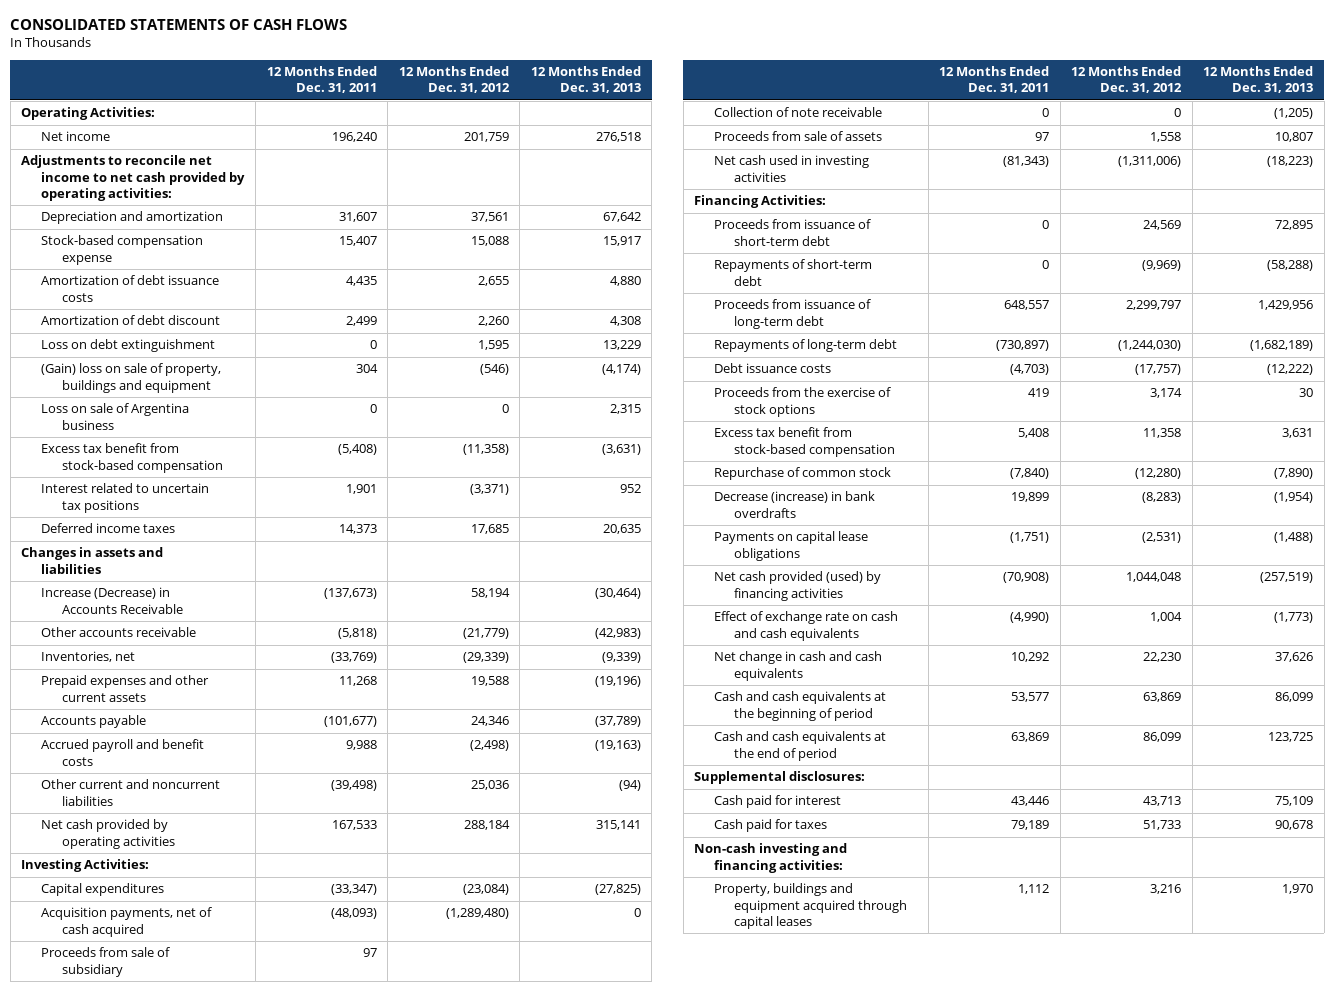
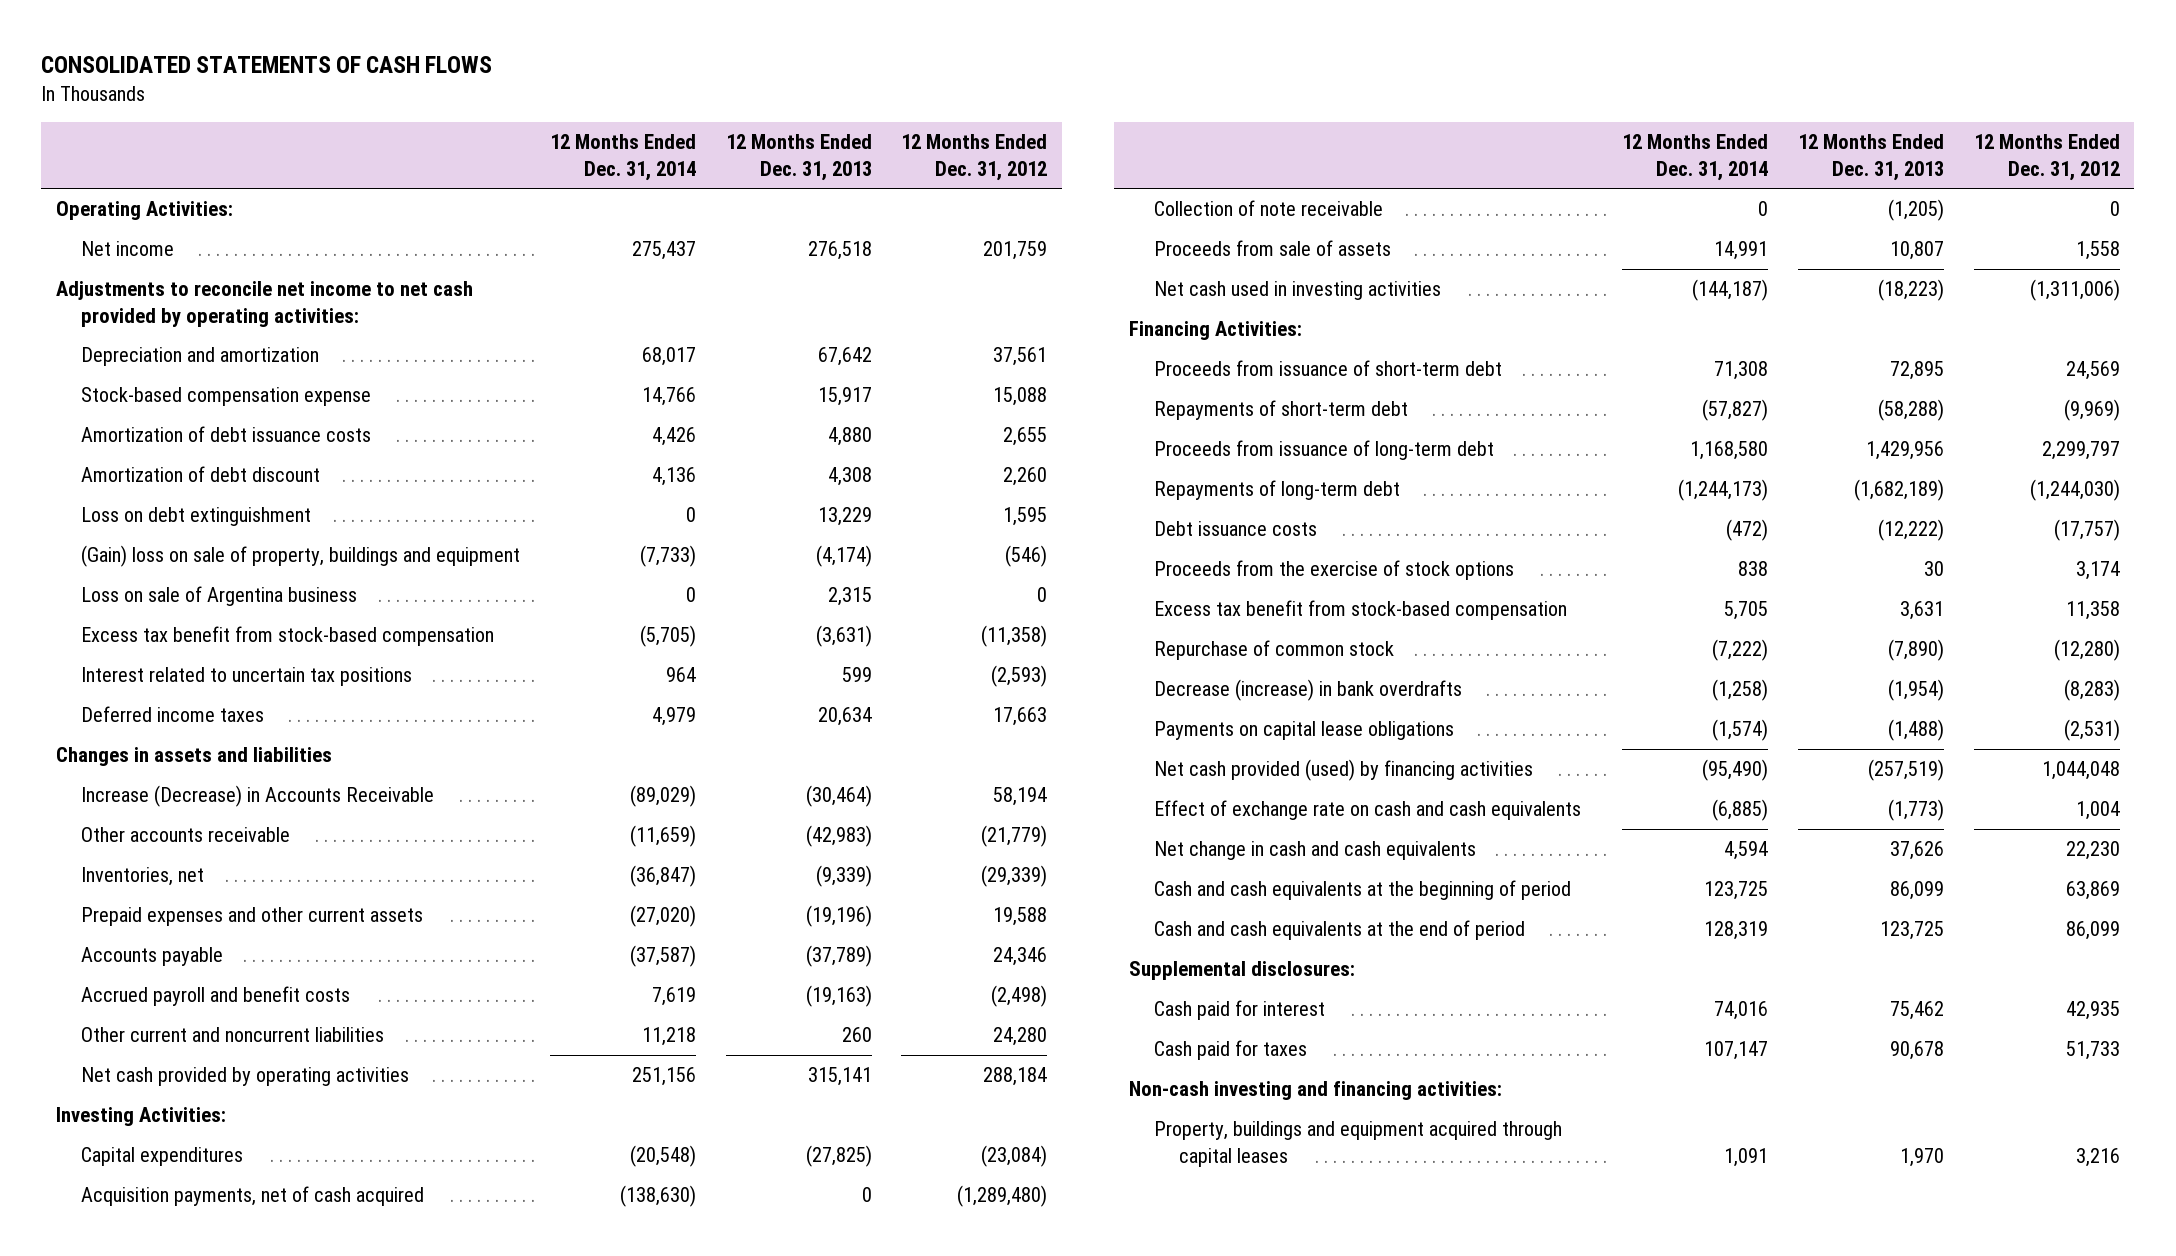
[266,65,377,94] 12 Months Ended Dec. 31, 2011 -> none
none -> [549,133,696,181] 12 Months Ended Dec. 31, 2014
[469,484,509,496] (3,371) -> [991,665,1048,688] (2,593)
[619,484,641,494] 952 -> [841,667,872,683] 599
[470,524,509,535] 17,685 -> [993,707,1048,727] 17,663
[602,524,641,535] 20,635 -> [817,707,872,727] 20,634
[470,780,509,791] 25,036 -> [993,1027,1048,1047] 24,280
[618,780,641,792] (94) -> [841,1027,872,1043] 260
[41,947,171,977] Proceeds from sale of subsidiary -> none
[1143,796,1182,807] 43,713 -> [2065,1001,2120,1021] 42,935
[1275,796,1314,807] 75,109 -> [1889,1001,1944,1021] 75,462

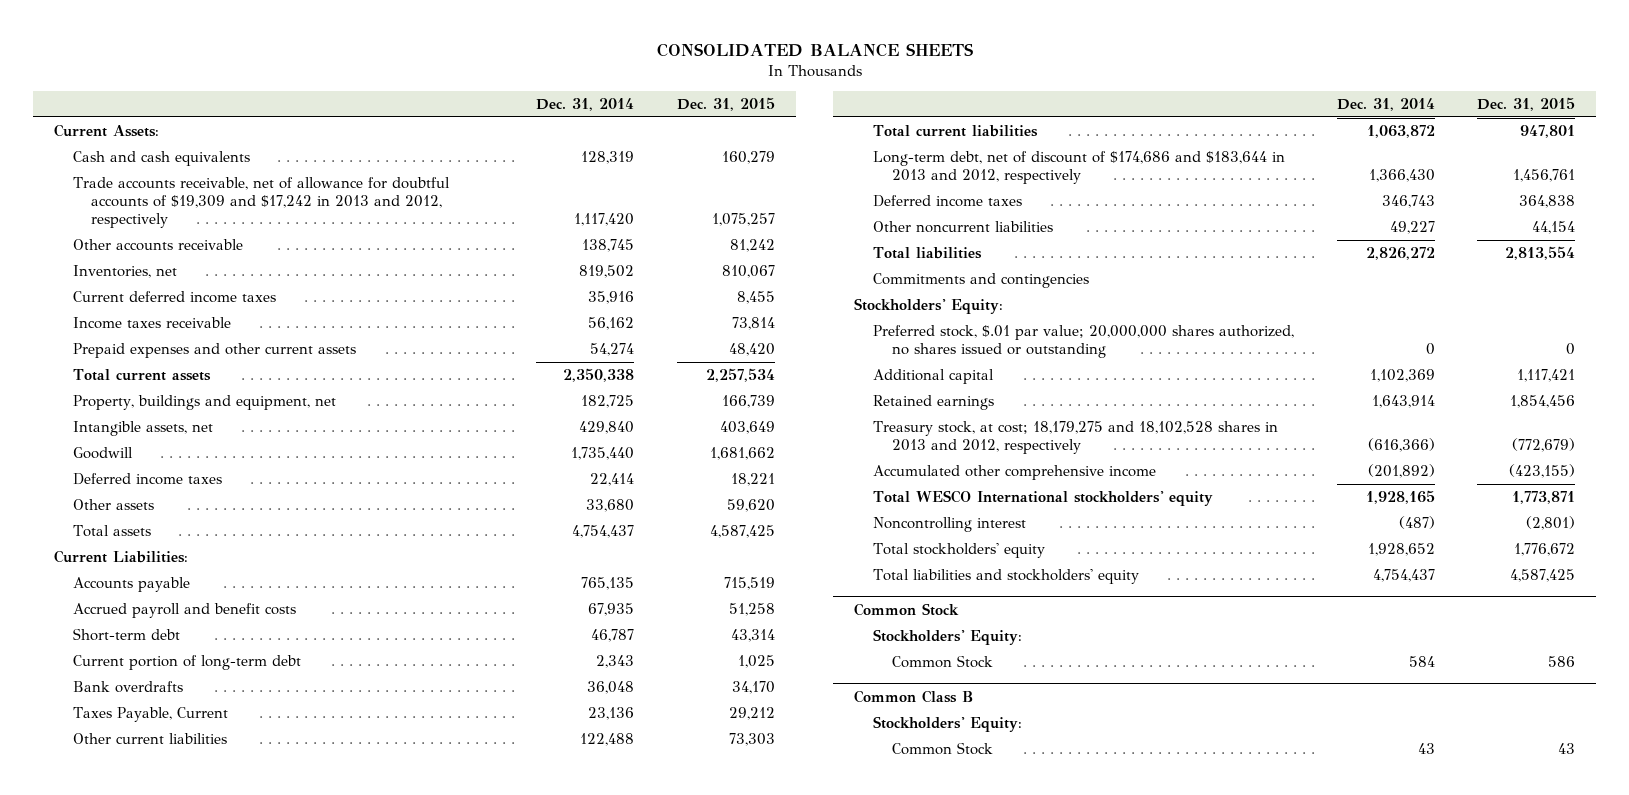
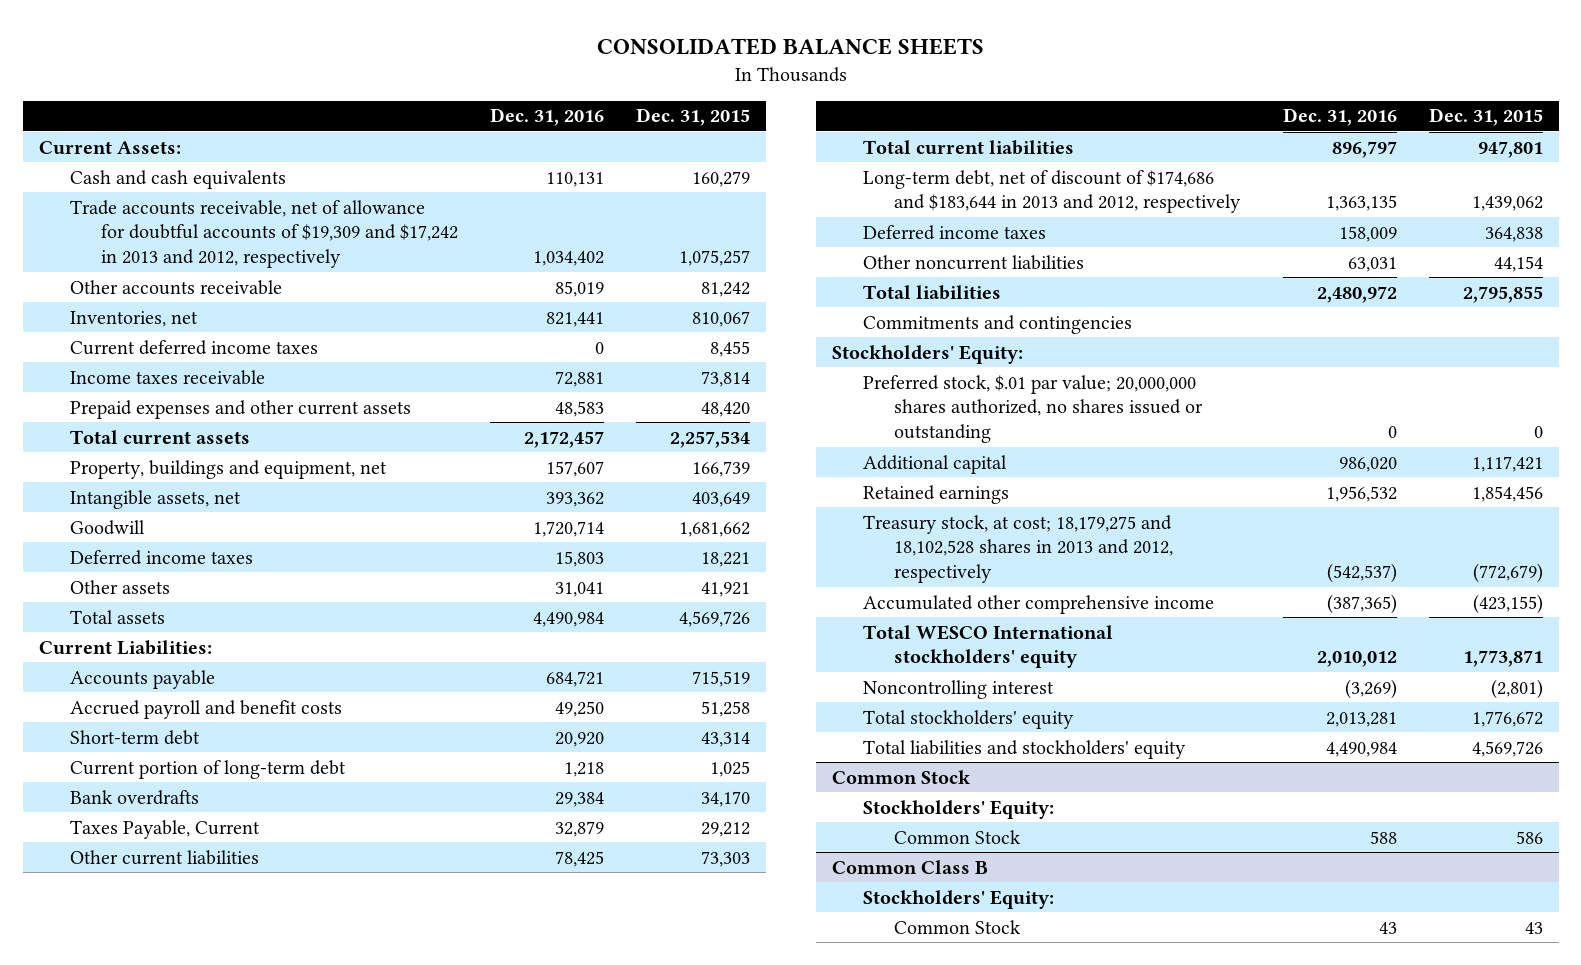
[536,97,635,111] Dec. 31, 2014 -> none
none -> [489,108,604,127] Dec. 31, 2016
[726,498,775,512] 59,620 -> [700,581,750,597] 41,921
[709,524,775,538] 4,587,425 -> [678,610,750,627] 4,569,726
[1513,168,1576,182] 1,456,761 -> [1471,196,1543,212] 1,439,062
[1505,245,1576,260] 2,813,554 -> [1462,285,1543,303] 2,795,855
[1510,568,1576,582] 4,587,425 -> [1471,740,1543,757] 4,569,726

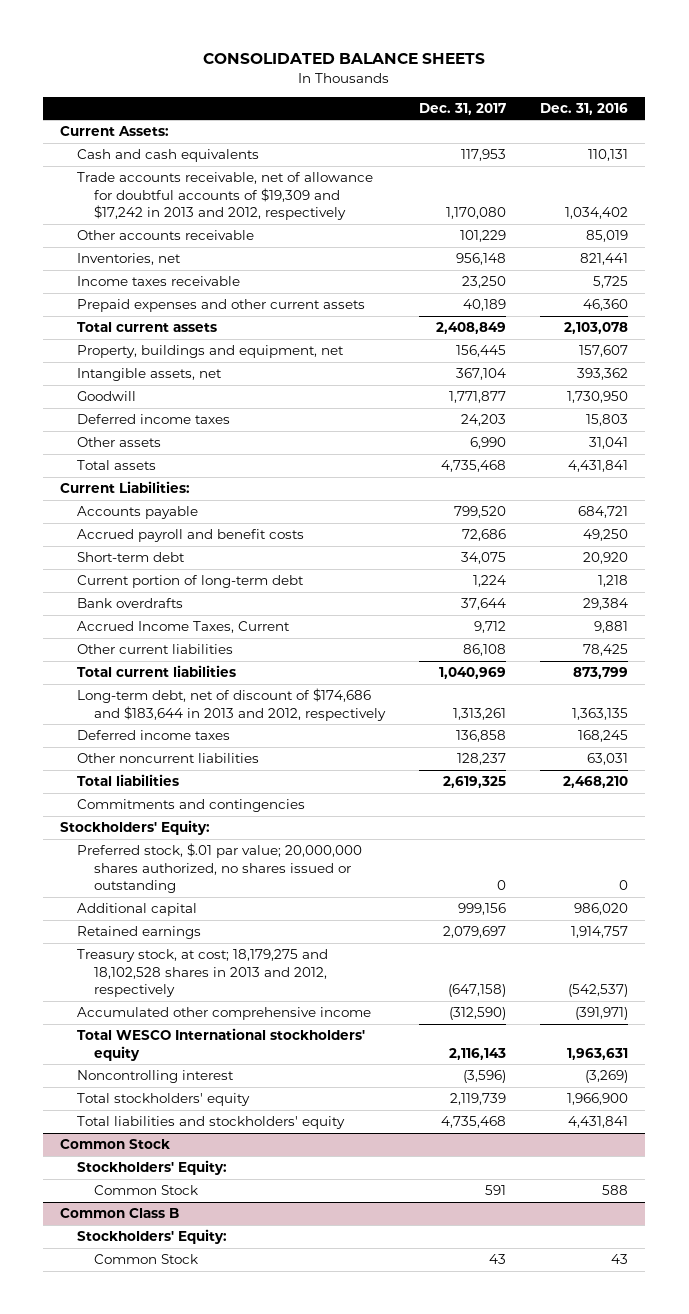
[635,108,750,127] Dec. 31, 2015 -> none
none -> [419,102,507,115] Dec. 31, 2017
[69,339,318,355] Current deferred income taxes -> none
[554,370,604,387] 72,881 -> [593,276,629,289] 5,725
[554,400,604,417] 48,583 -> [583,299,629,312] 46,360
[523,430,604,448] 2,172,457 -> [564,322,629,335] 2,103,078
[532,520,604,537] 1,720,714 -> [567,391,629,404] 1,730,950
[532,611,604,627] 4,490,984 -> [568,460,629,473] 4,431,841
[69,819,260,839] Taxes Payable, Current -> none
none -> [77,621,291,634] Accrued Income Taxes, Current
[1331,140,1397,158] 896,797 -> [573,667,629,680] 873,799
[1338,225,1397,242] 158,009 -> [578,730,629,743] 168,245
[1316,285,1397,303] 2,480,972 -> [563,776,629,789] 2,468,210
[1325,485,1397,502] 1,956,532 -> [571,926,629,939] 1,914,757
[1326,593,1397,614] (387,365) -> [575,1007,629,1021] (391,971)
[1316,651,1397,668] 2,010,012 -> [567,1047,629,1060] 1,963,631
[1325,711,1397,727] 2,013,281 -> [567,1093,629,1106] 1,966,900
[1325,741,1397,757] 4,490,984 -> [568,1116,629,1129] 4,431,841

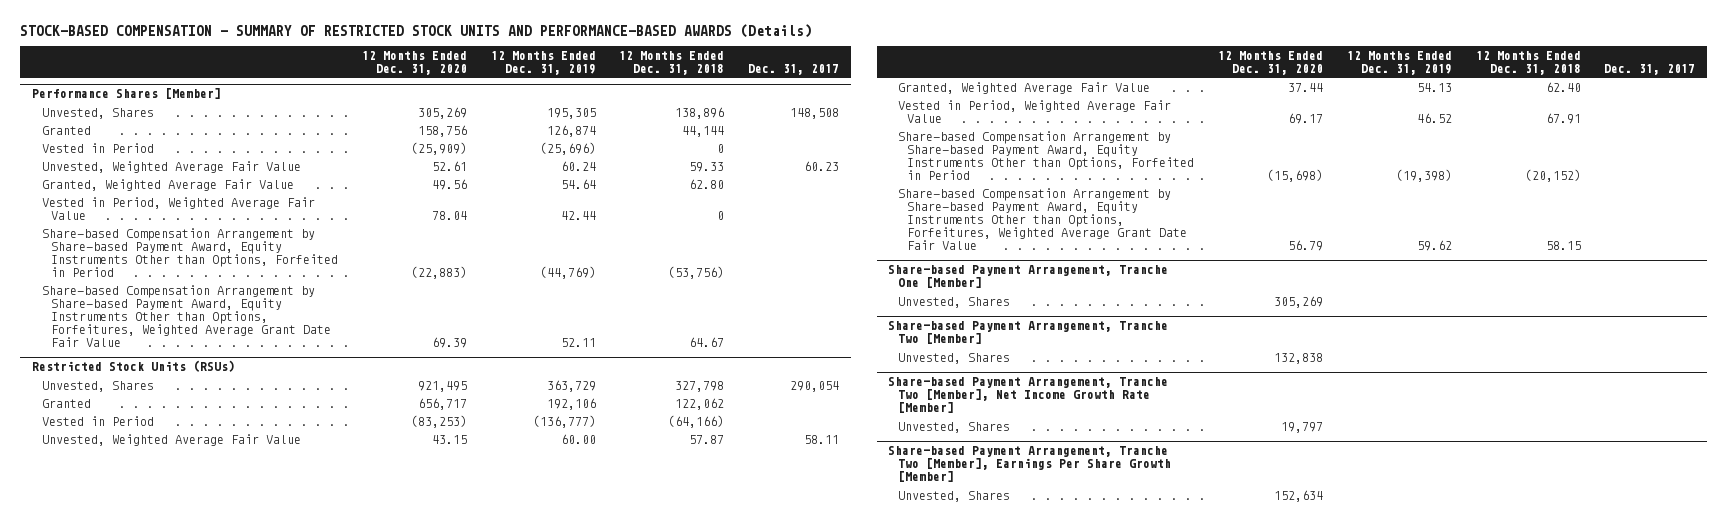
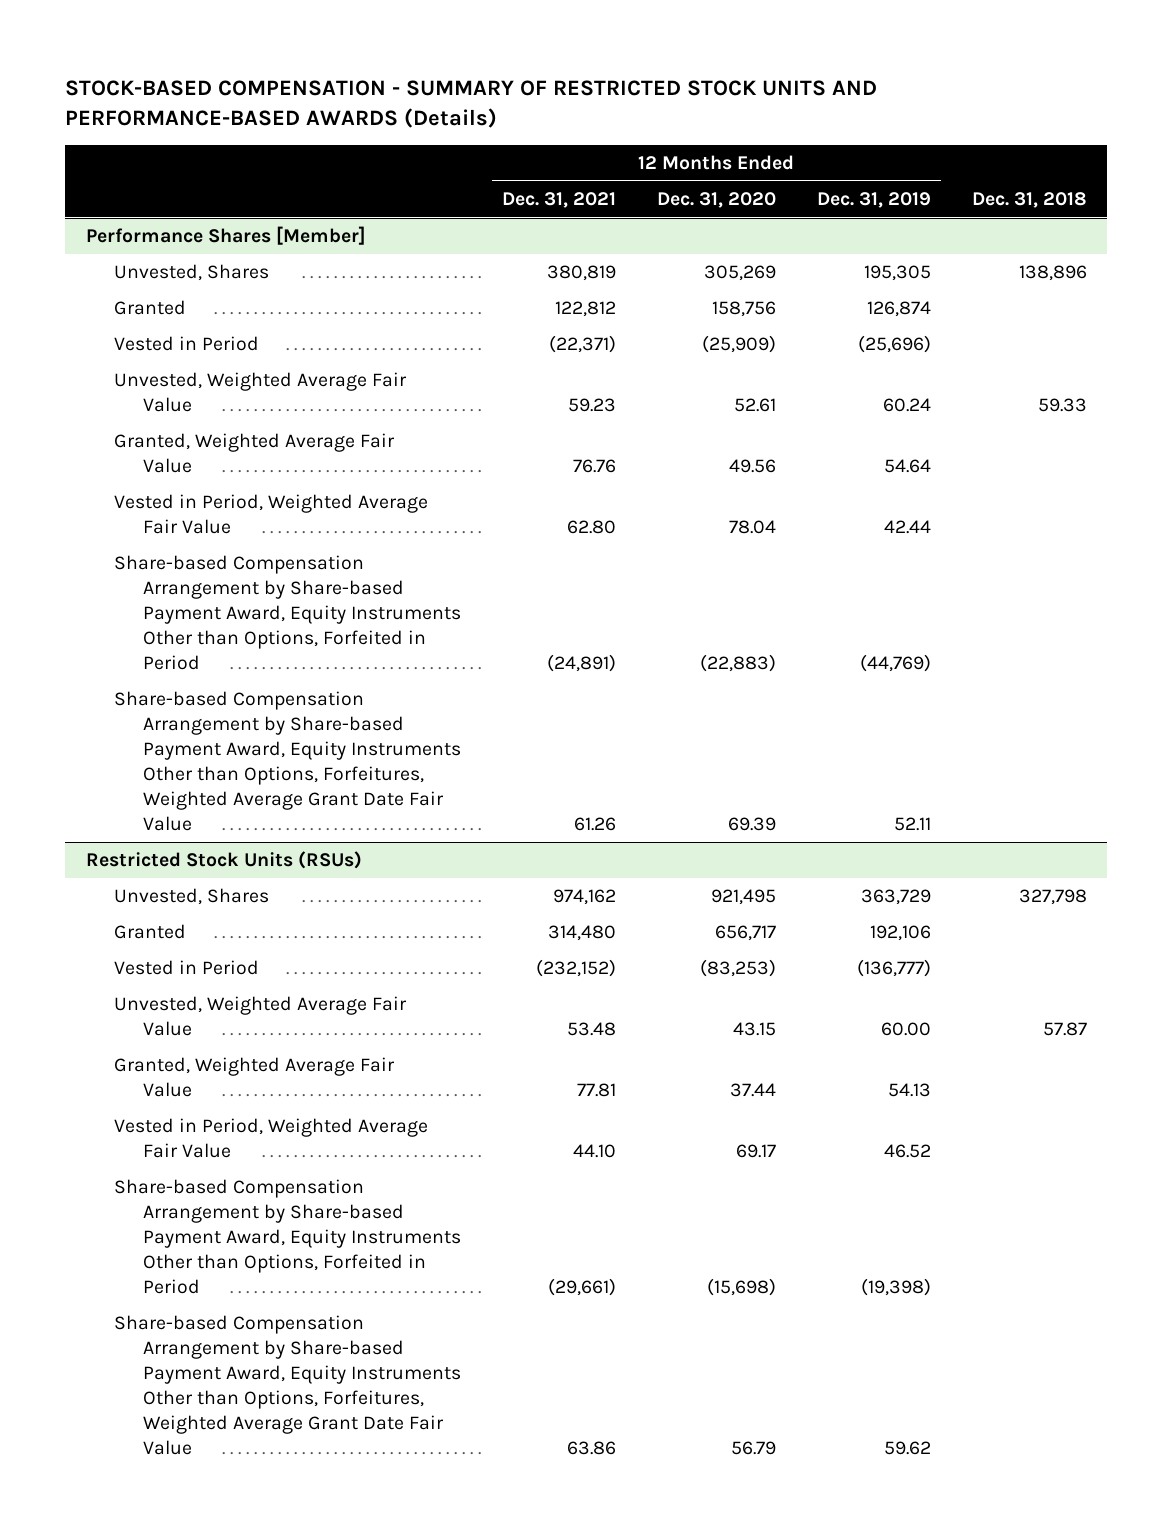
[619,51,725,76] 12 Months Ended Dec. 31, 2018 -> none
[748,64,840,76] Dec. 31, 2017 -> none
none -> [501,191,616,208] Dec. 31, 2021
none -> [971,191,1087,208] Dec. 31, 2018
[888,265,1169,289] Share-based Payment Arrangement, Tranche One [Member] -> none
[897,296,1010,308] Unvested, Shares -> none
[888,321,1169,345] Share-based Payment Arrangement, Tranche Two [Member] -> none
[897,352,1010,364] Unvested, Shares -> none
[888,377,1169,414] Share-based Payment Arrangement, Tranche Two [Member], Net Income Growth Rate [Member] -> none
[897,421,1010,433] Unvested, Shares -> none
[888,446,1171,483] Share-based Payment Arrangement, Tranche Two [Member], Earnings Per Share Growth [Member] -> none
[897,490,1010,502] Unvested, Shares -> none

